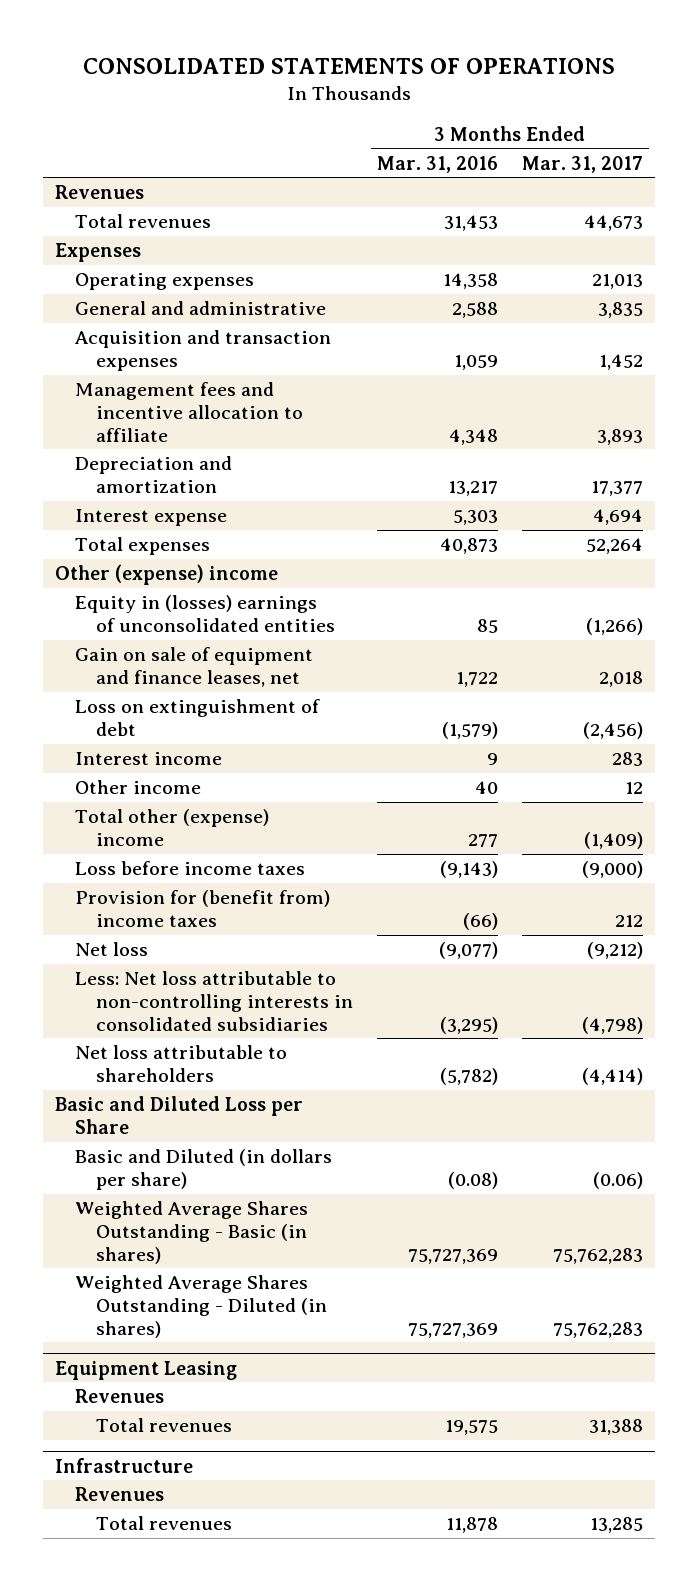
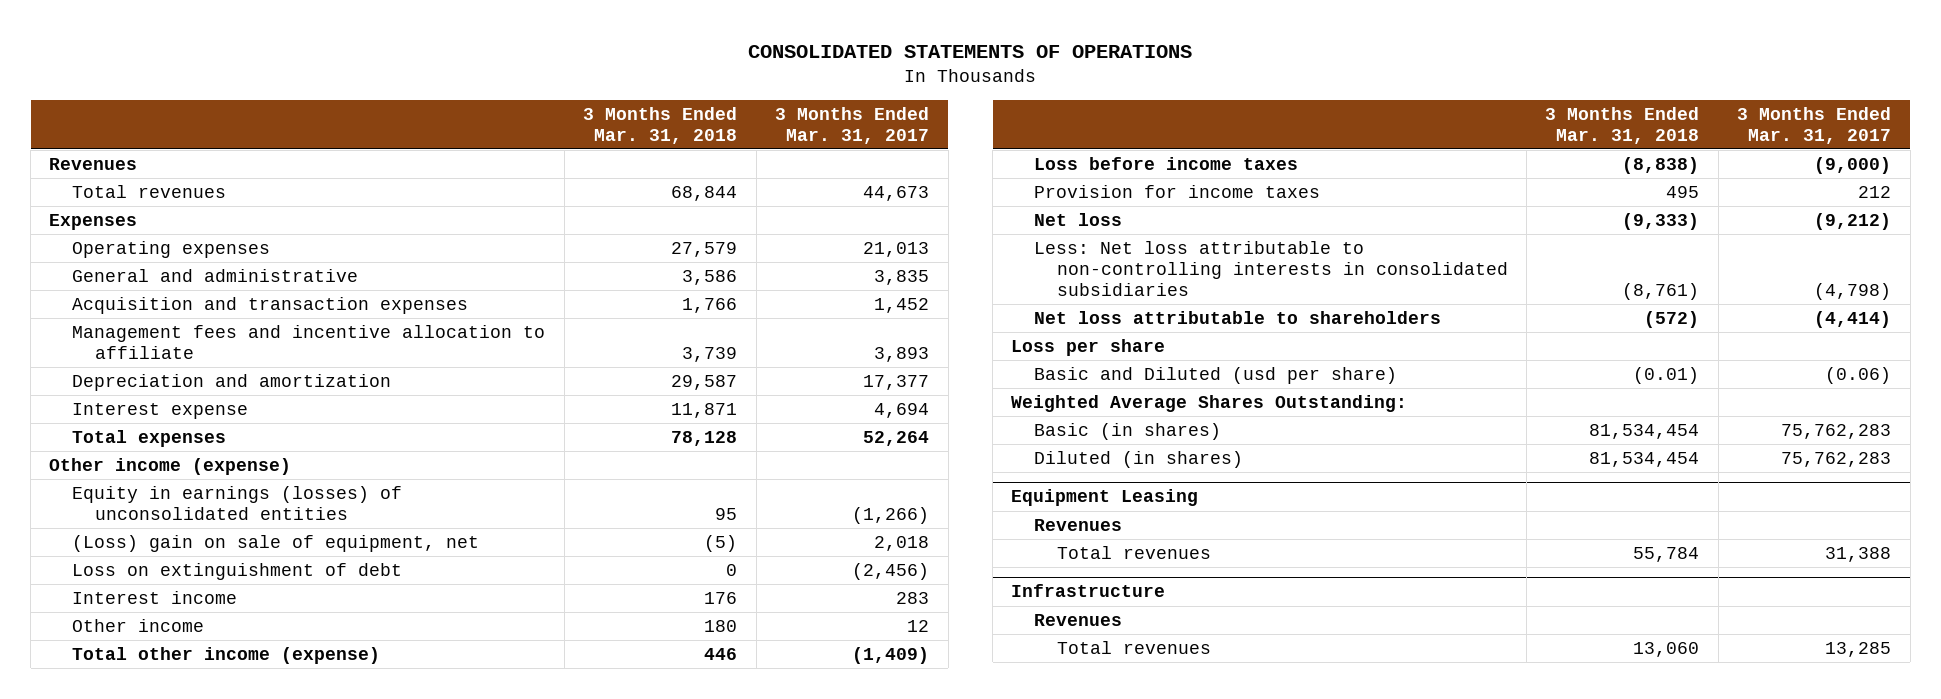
[376,155,498,173] Mar. 31, 2016 -> none
none -> [583,106,738,144] 3 Months Ended Mar. 31, 2018
[55,564,279,586] Other (expense) income -> [49,457,292,475] Other income (expense)
[75,595,335,632] Equity in (losses) earnings of unconsolidated entities -> [71,485,402,520] Equity in earnings (losses) of unconsolidated entities
[75,647,314,687] Gain on sale of equipment and finance leases, net -> [71,534,479,552] (Loss) gain on sale of equipment, net
[75,809,270,846] Total other (expense) income -> [71,646,380,664] Total other income (expense)
[75,890,331,927] Provision for (benefit from) income taxes -> [1033,184,1320,198] Provision for income taxes
[55,1096,304,1134] Basic and Diluted Loss per Share -> [1011,338,1166,356] Loss per share
[75,1149,333,1190] Basic and Diluted (in dollars per share) -> [1033,366,1397,384] Basic and Diluted (usd per share)
none -> [1011,394,1408,412] Weighted Average Shares Outstanding:
[75,1201,309,1264] Weighted Average Shares Outstanding - Basic (in shares) -> [1033,422,1221,440] Basic (in shares)
[75,1275,327,1338] Weighted Average Shares Outstanding - Diluted (in shares) -> [1033,450,1243,468] Diluted (in shares)

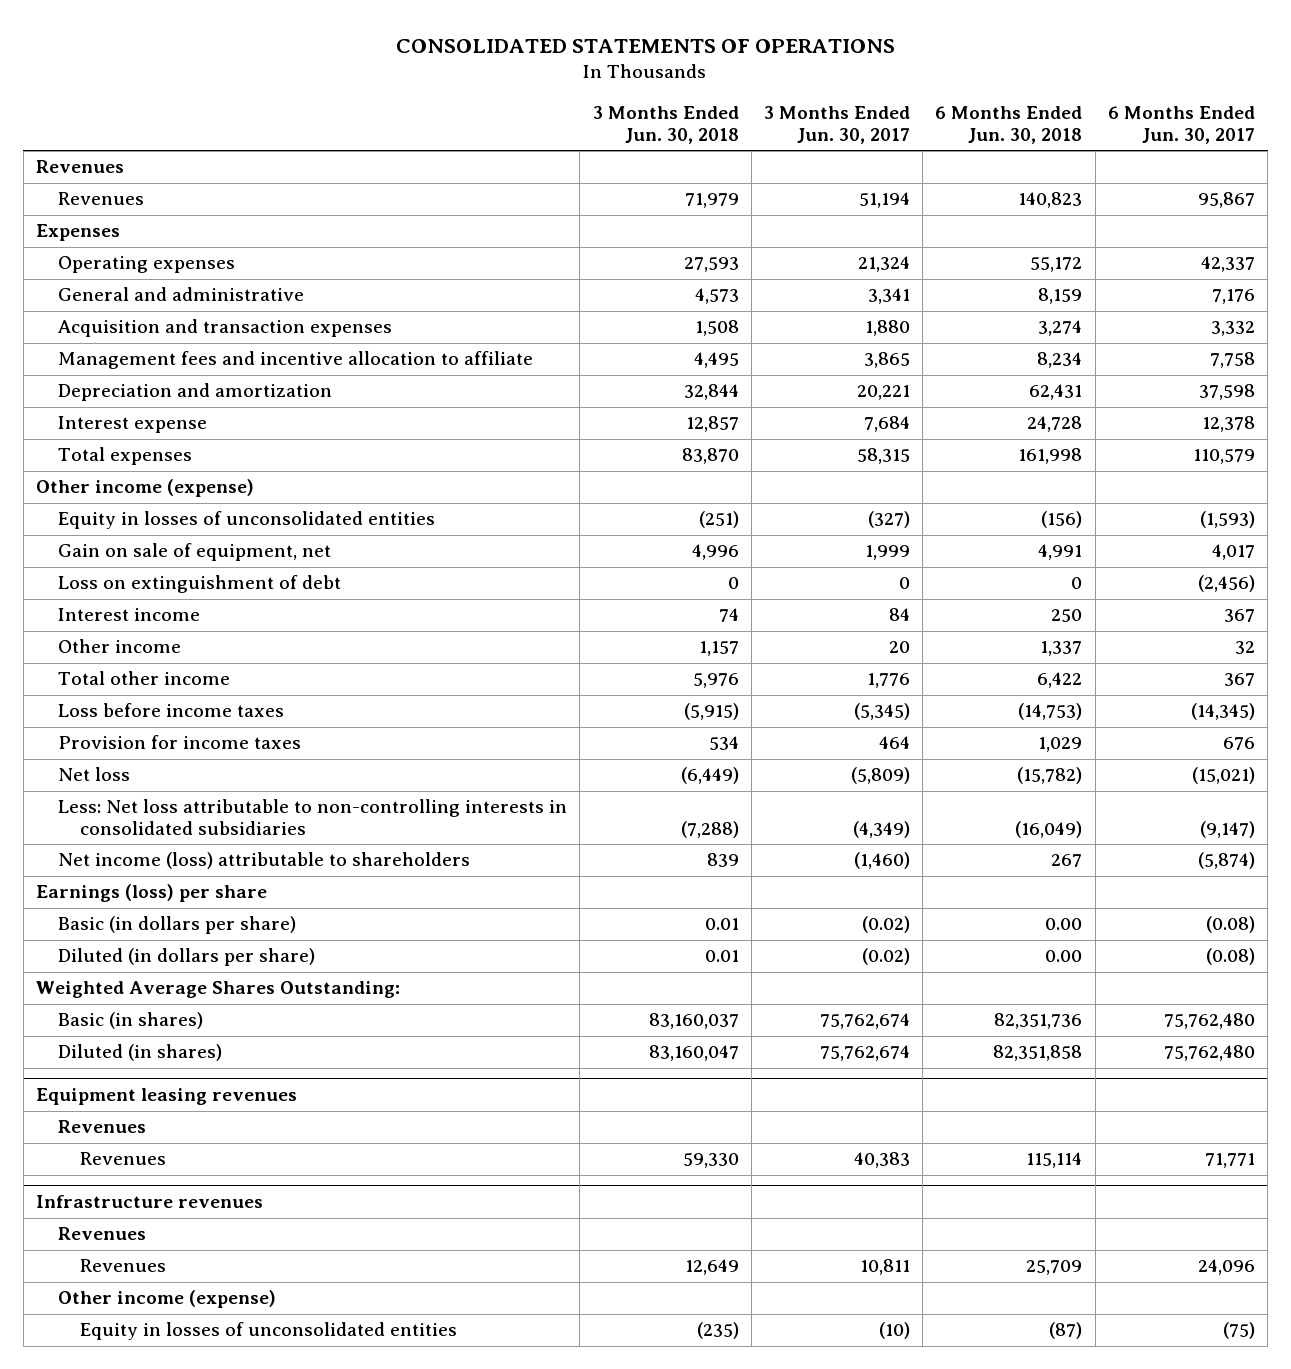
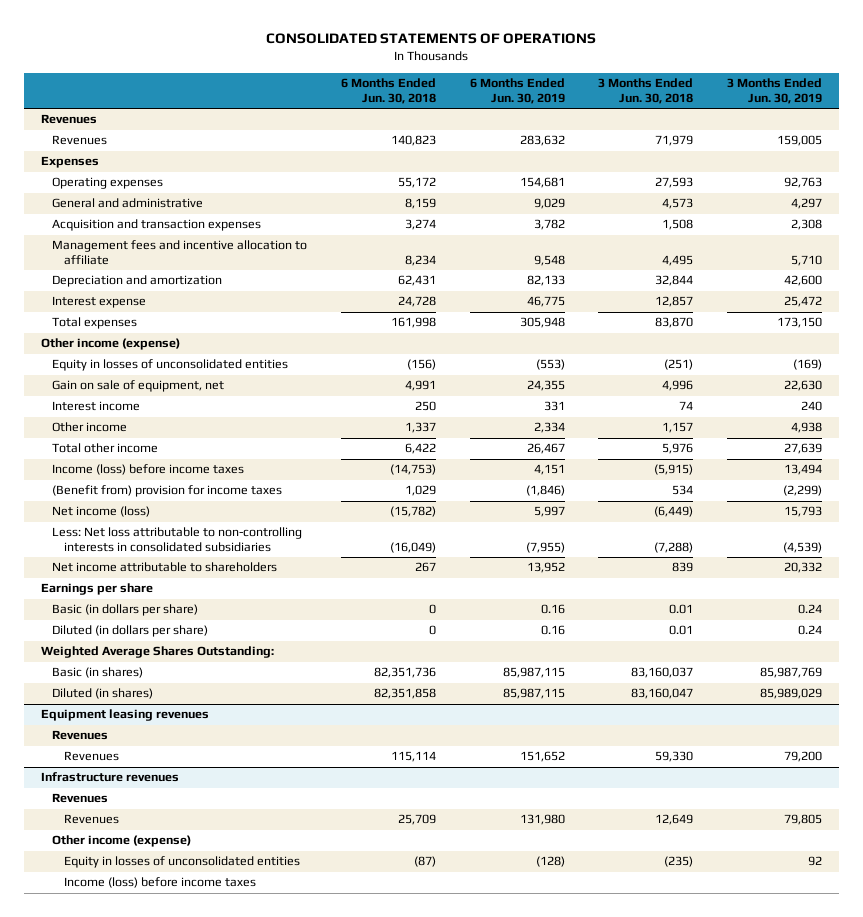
[764,106,911,145] 3 Months Ended Jun. 30, 2017 -> none
[1107,106,1255,145] 6 Months Ended Jun. 30, 2017 -> none
none -> [469,78,565,104] 6 Months Ended Jun. 30, 2019
none -> [726,78,822,104] 3 Months Ended Jun. 30, 2019
[58,575,342,594] Loss on extinguishment of debt -> none
[58,703,285,718] Loss before income taxes -> [52,464,245,476] Income (loss) before income taxes
[58,735,302,750] Provision for income taxes -> [52,485,283,498] (Benefit from) provision for income taxes
[58,767,131,782] Net loss -> [52,506,151,518] Net income (loss)
[58,852,471,870] Net income (loss) attributable to shareholders -> [52,562,278,573] Net income attributable to shareholders
[36,884,268,903] Earnings (loss) per share -> [40,583,153,596] Earnings per share
[1045,918,1083,931] 0.00 -> [428,604,436,615] 0
[1045,950,1083,963] 0.00 -> [428,625,436,636] 0
none -> [63,877,256,889] Income (loss) before income taxes

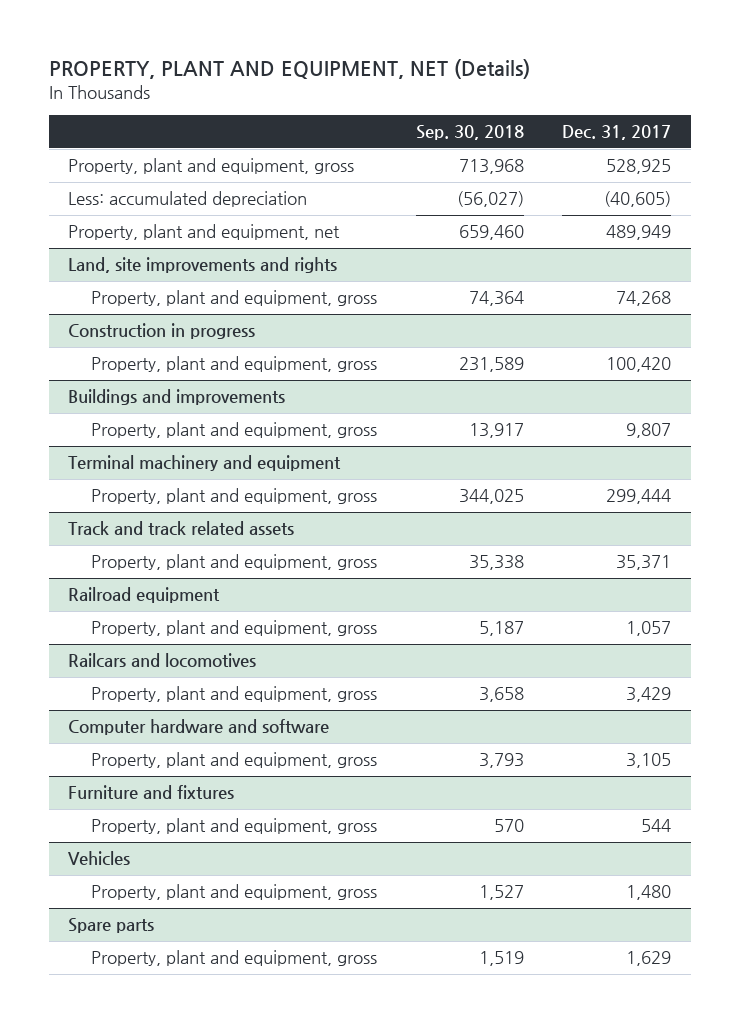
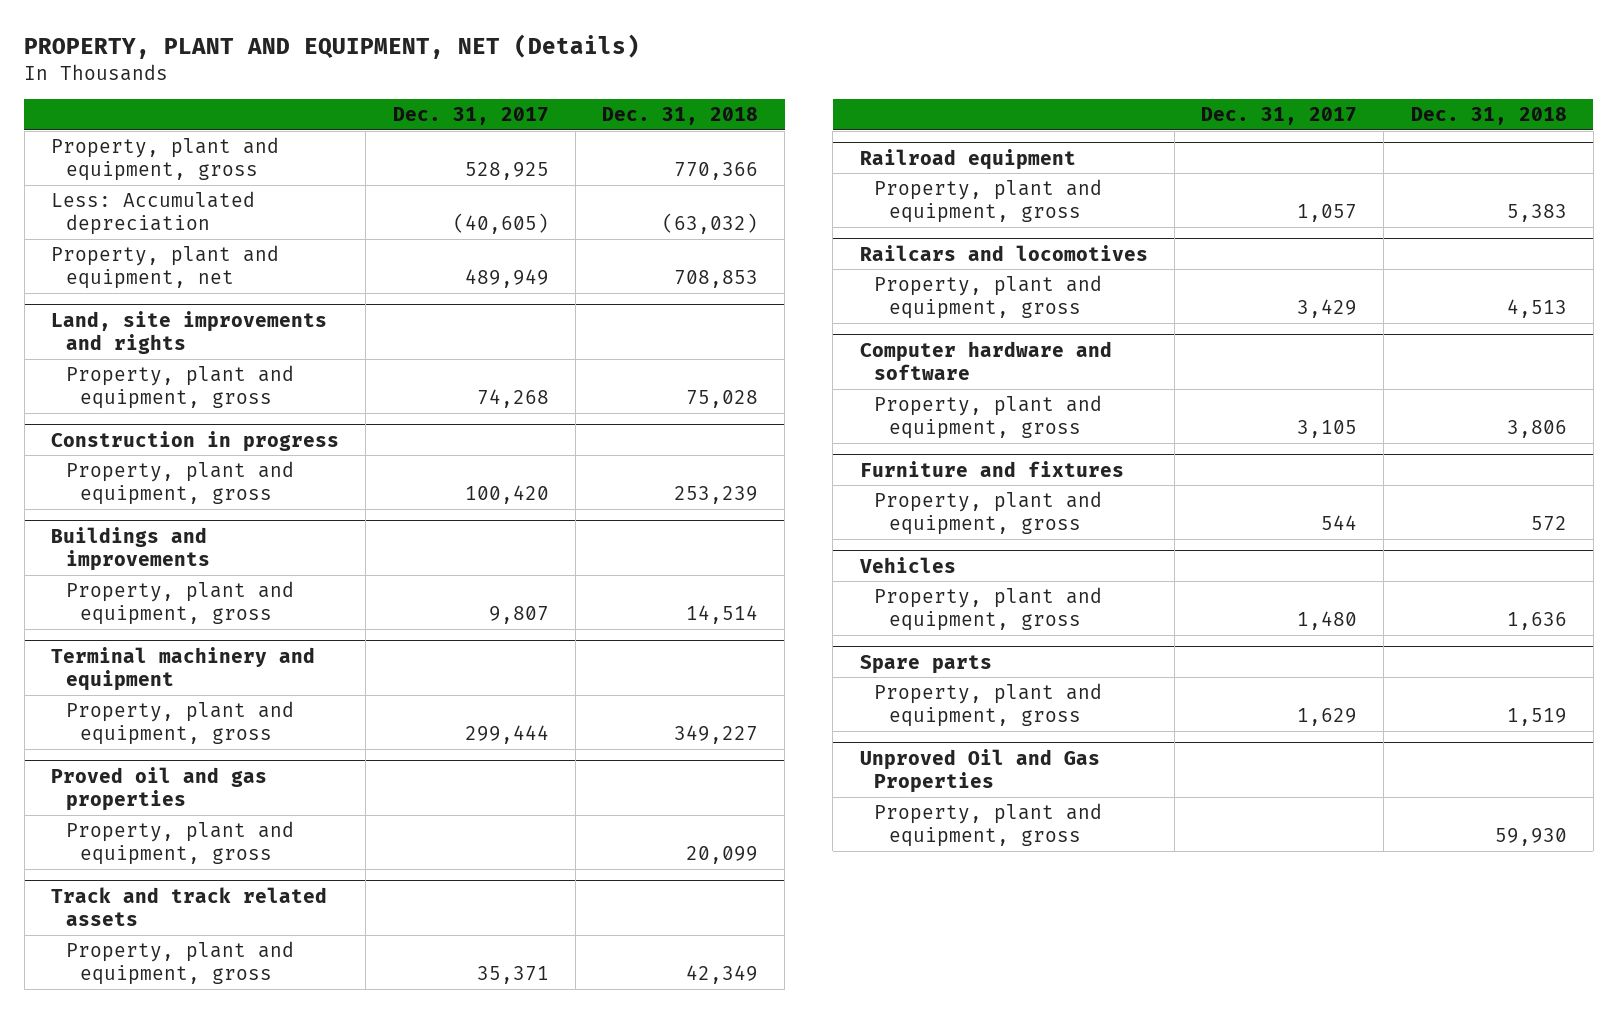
[415,124,524,140] Sep. 30, 2018 -> none
none -> [602,106,759,125] Dec. 31, 2018
[68,191,308,208] Less: accumulated depreciation -> [51,190,256,236] Less: Accumulated depreciation
none -> [51,766,268,812] Proved oil and gas properties
none -> [65,820,294,866] Property, plant and equipment, gross
none -> [859,748,1100,794] Unproved Oil and Gas Properties
none -> [874,802,1103,848] Property, plant and equipment, gross

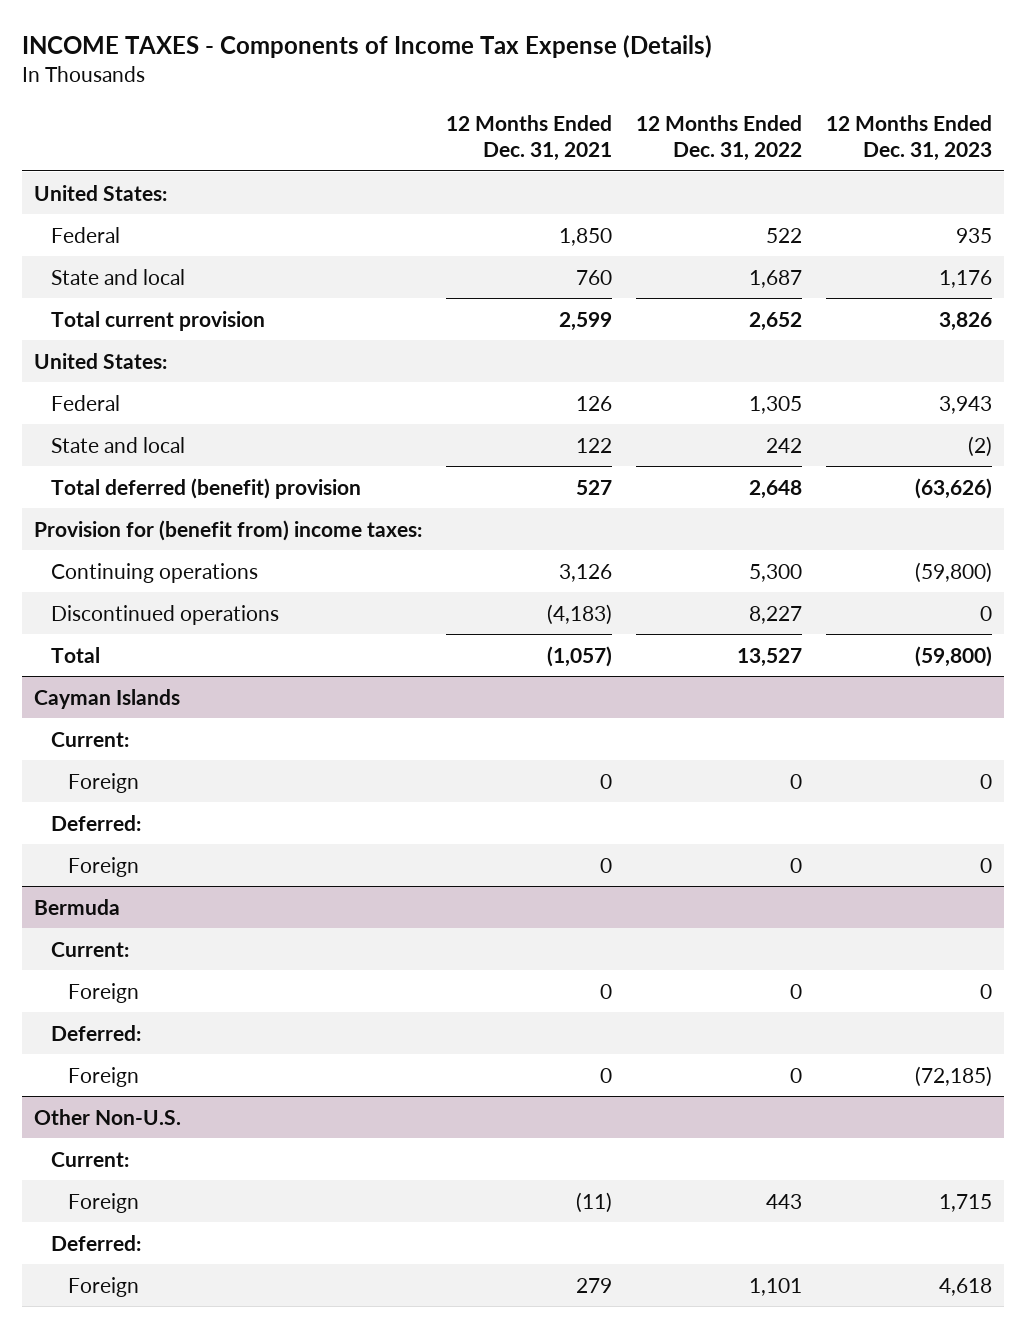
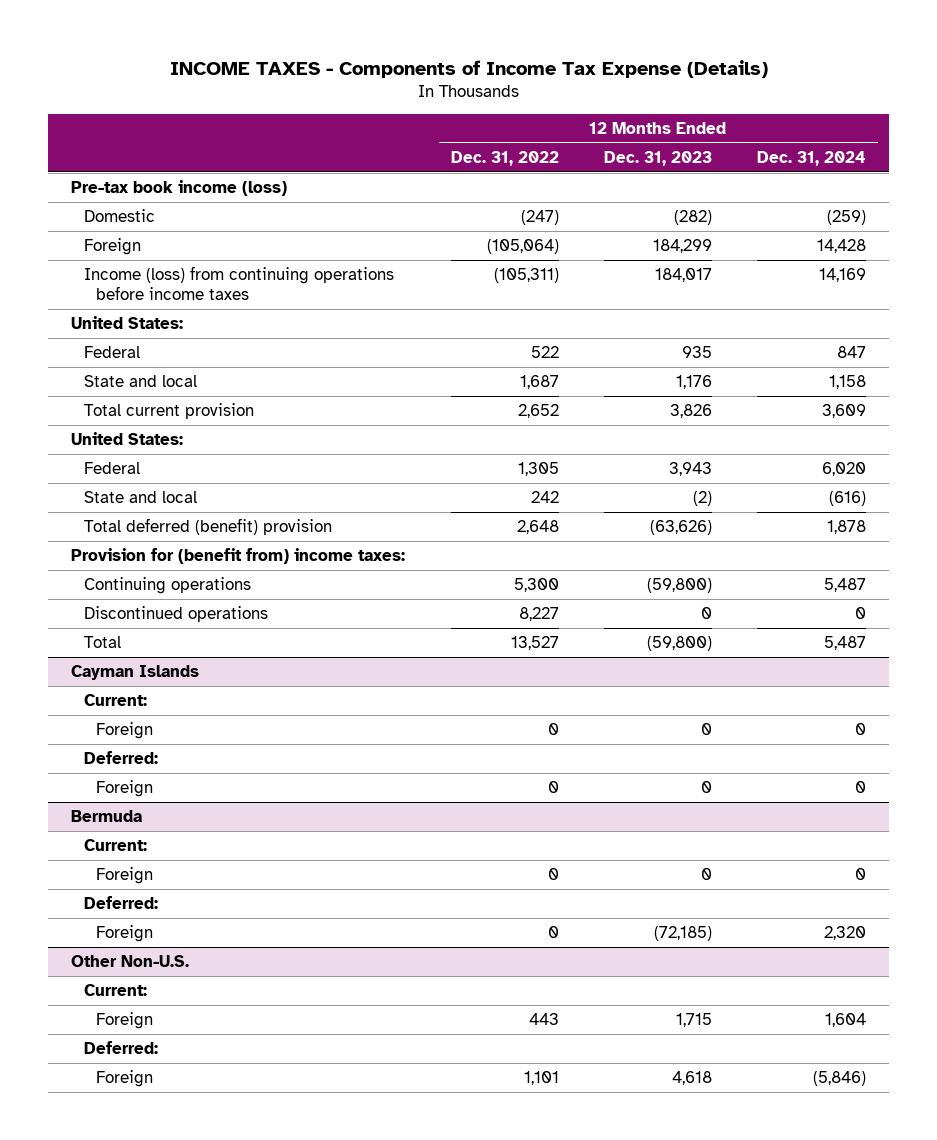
[445,115,612,161] 12 Months Ended Dec. 31, 2021 -> none
none -> [757,151,867,167] Dec. 31, 2024
none -> [71,180,288,197] Pre-tax book income (loss)
none -> [83,209,155,223] Domestic
none -> [83,238,141,256] Foreign
none -> [83,266,394,300] Income (loss) from continuing operations before income taxes

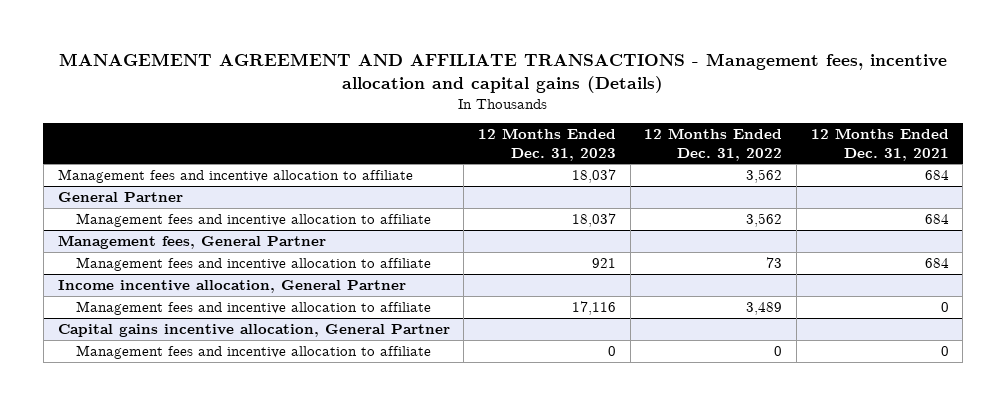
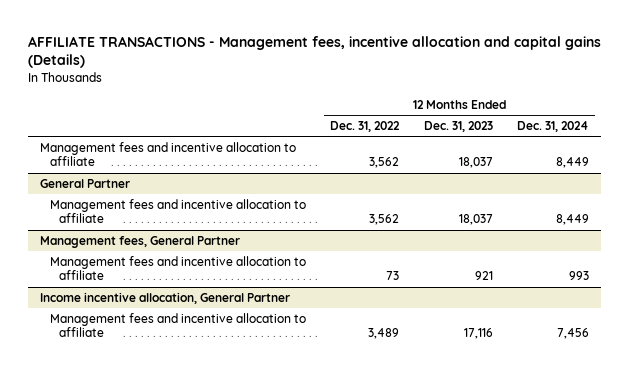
[59,53,948,93] MANAGEMENT AGREEMENT AND AFFILIATE TRANSACTIONS - Management fees, incentive allocation and capital gains (Details) -> [28,35,602,69] AFFILIATE TRANSACTIONS - Management fees, incentive allocation and capital gains (Details)
[810,128,949,161] 12 Months Ended Dec. 31, 2021 -> none
none -> [517,120,590,132] Dec. 31, 2024
[57,324,450,338] Capital gains incentive allocation, General Partner -> none
[75,345,431,360] Management fees and incentive allocation to affiliate -> none

